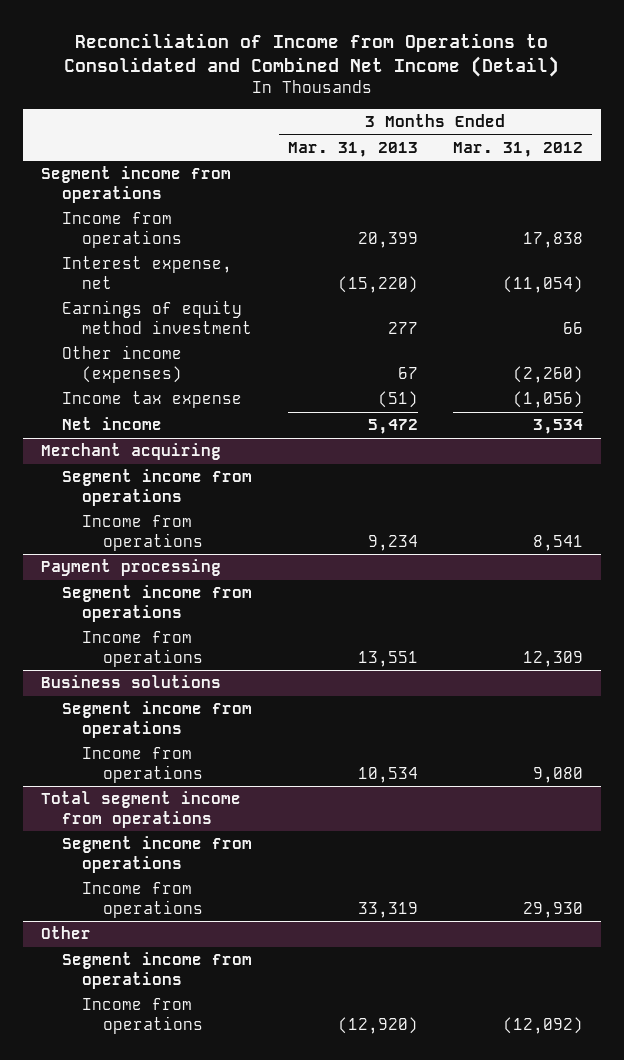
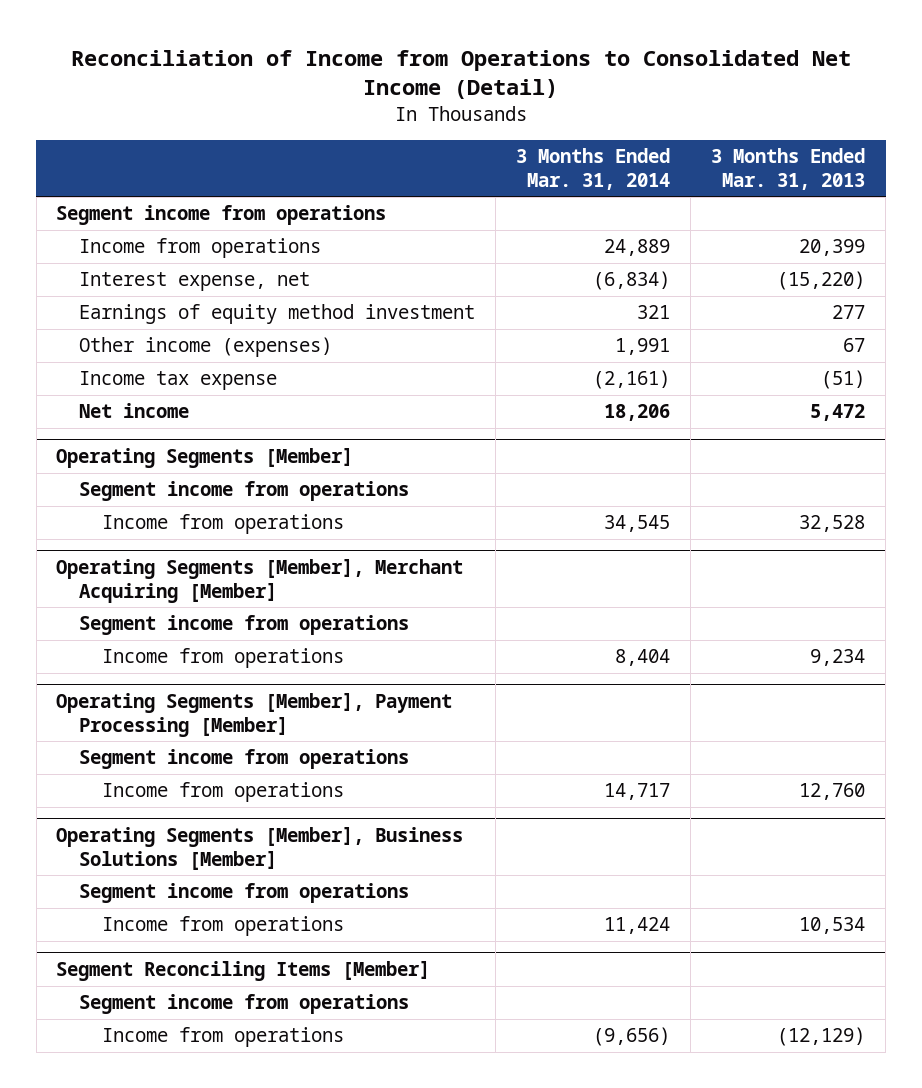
[64,32,560,77] Reconciliation of Income from Operations to Consolidated and Combined Net Income (Detail) -> [70,49,851,100] Reconciliation of Income from Operations to Consolidated Net Income (Detail)
[453,141,584,157] Mar. 31, 2012 -> none
none -> [516,148,671,190] 3 Months Ended Mar. 31, 2014
[40,443,221,461] Merchant acquiring -> none
none -> [56,448,354,469] Operating Segments [Member]
none -> [102,514,345,535] Income from operations
none -> [56,559,464,603] Operating Segments [Member], Merchant Acquiring [Member]
none -> [79,615,410,636] Segment income from operations
[40,559,221,577] Payment processing -> none
none -> [56,693,453,737] Operating Segments [Member], Payment Processing [Member]
[40,675,221,689] Business solutions -> none
[357,650,418,667] 13,551 -> [799,783,866,801] 12,760
none -> [56,827,464,870] Operating Segments [Member], Business Solutions [Member]
[40,791,241,828] Total segment income from operations -> none
[61,836,252,873] Segment income from operations -> none
[82,882,204,918] Income from operations -> none
[40,926,91,940] Other -> none
none -> [56,961,431,982] Segment Reconciling Items [Member]
[337,1016,418,1034] (12,920) -> [777,1027,866,1047] (12,129)

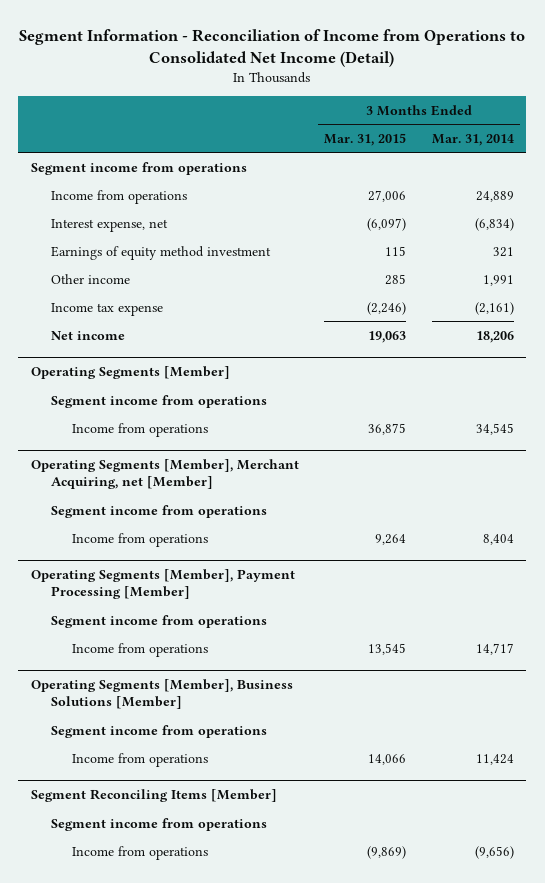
[70,49,851,100] Reconciliation of Income from Operations to Consolidated Net Income (Detail) -> [19,28,526,67] Segment Information - Reconciliation of Income from Operations to Consolidated Net Income (Detail)
[711,148,866,190] 3 Months Ended Mar. 31, 2013 -> none
none -> [324,132,407,146] Mar. 31, 2015
[79,337,333,358] Other income (expenses) -> [51,273,131,284] Other income
[56,559,464,603] Operating Segments [Member], Merchant Acquiring [Member] -> [31,459,300,490] Operating Segments [Member], Merchant Acquiring, net [Member]

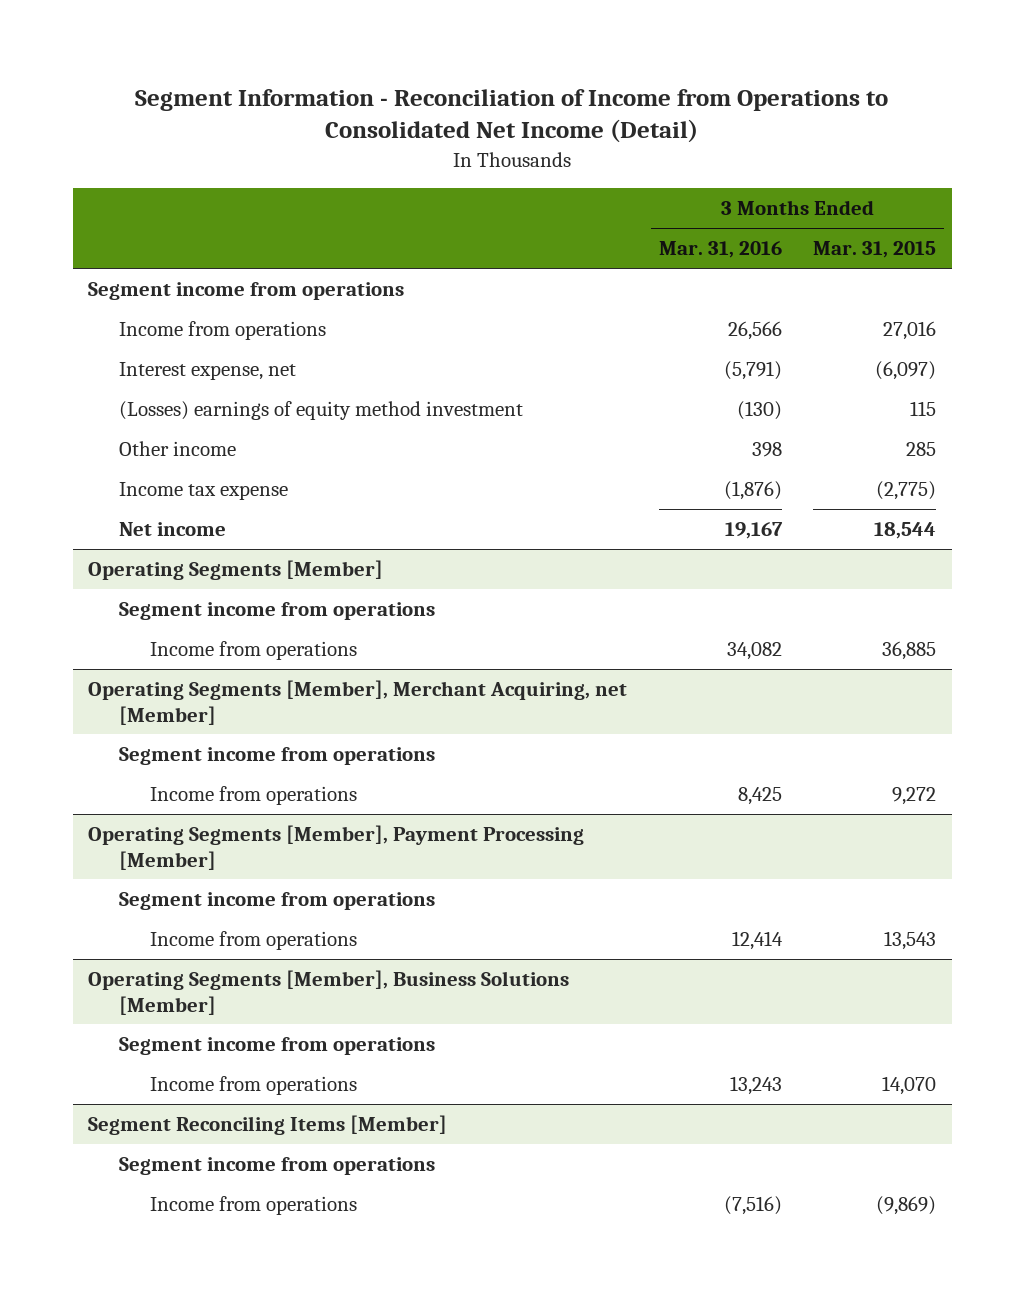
[431,133,514,146] Mar. 31, 2014 -> none
none -> [658,241,782,259] Mar. 31, 2016
[368,189,407,202] 27,006 -> [883,321,937,341] 27,016
[51,245,272,260] Earnings of equity method investment -> [119,401,524,421] (Losses) earnings of equity method investment
[367,301,407,315] (2,246) -> [876,481,937,501] (2,775)
[368,330,407,343] 19,063 -> [874,522,937,540] 18,544
[368,422,407,435] 36,875 -> [882,641,937,661] 36,885
[375,533,407,545] 9,264 -> [892,787,937,806] 9,272
[368,642,407,655] 13,545 -> [884,931,937,951] 13,543
[368,753,407,765] 14,066 -> [882,1076,937,1096] 14,070

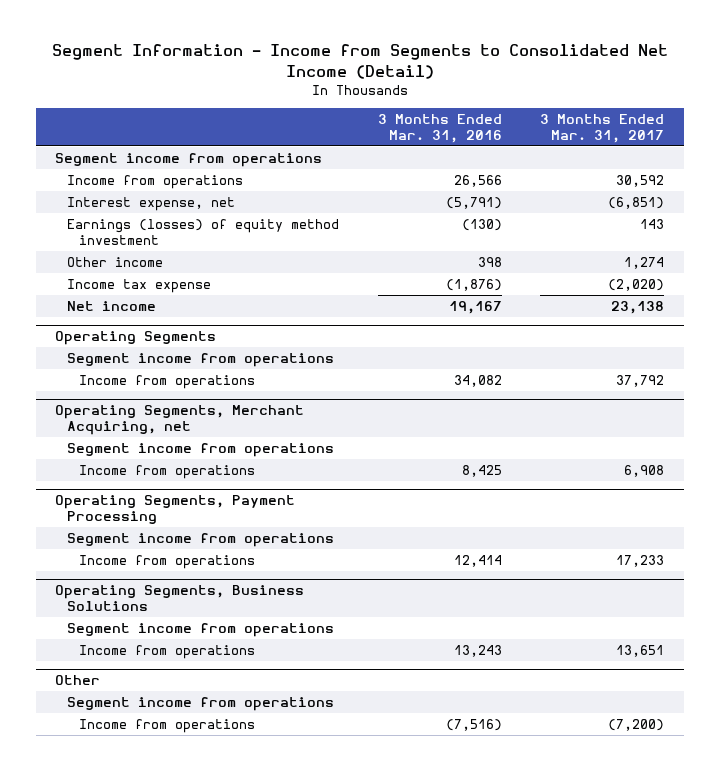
[135,88,889,144] Segment Information - Reconciliation of Income from Operations to Consolidated Net Income (Detail) -> [51,44,668,79] Segment Information - Income from Segments to Consolidated Net Income (Detail)
[813,241,937,259] Mar. 31, 2015 -> none
none -> [540,113,665,143] 3 Months Ended Mar. 31, 2017
[119,401,524,421] (Losses) earnings of equity method investment -> [66,218,339,246] Earnings (losses) of equity method investment
[88,560,384,581] Operating Segments [Member] -> [55,331,217,346] Operating Segments
[88,680,628,725] Operating Segments [Member], Merchant Acquiring, net [Member] -> [55,405,305,436] Operating Segments, Merchant Acquiring, net
[88,825,585,870] Operating Segments [Member], Payment Processing [Member] -> [55,495,296,525] Operating Segments, Payment Processing
[88,970,570,1015] Operating Segments [Member], Business Solutions [Member] -> [55,585,305,612] Operating Segments, Business Solutions
[88,1115,448,1136] Segment Reconciling Items [Member] -> none
none -> [55,675,101,686] Other

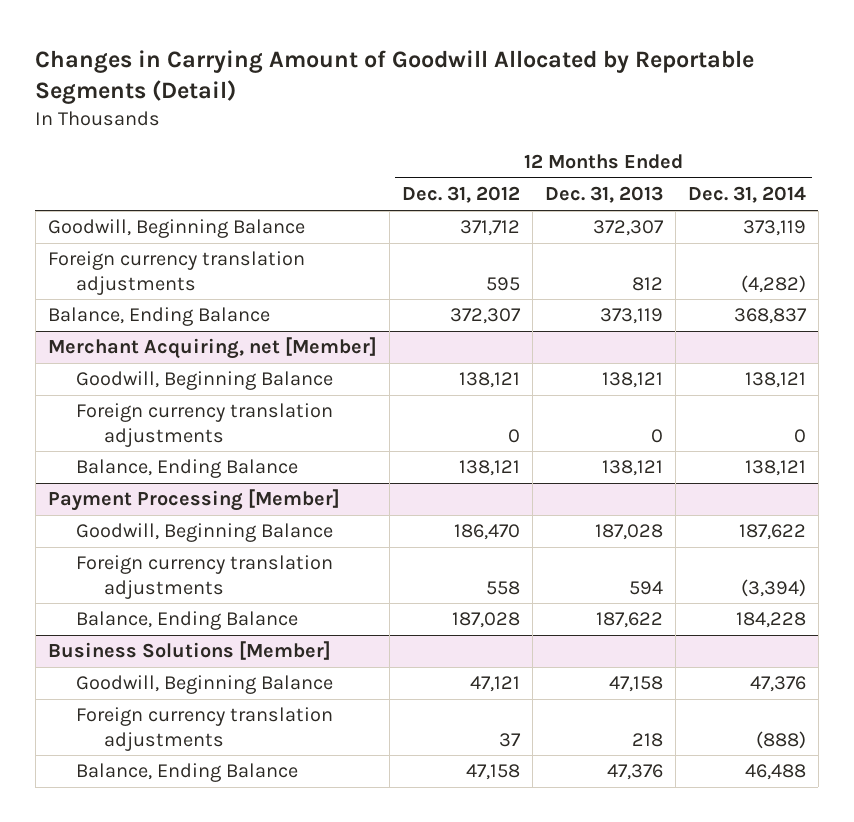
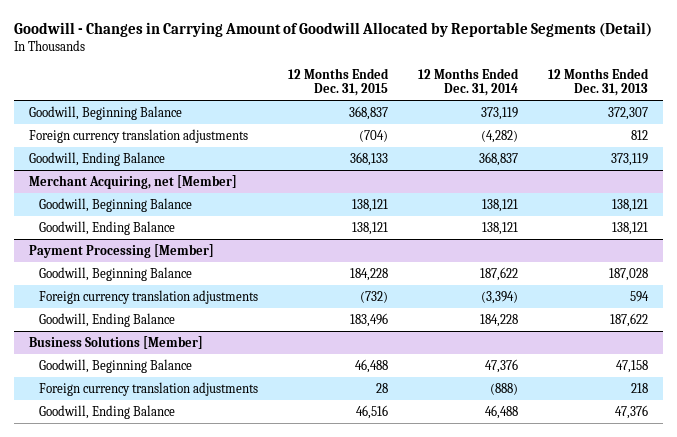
[35,49,755,105] Changes in Carrying Amount of Goodwill Allocated by Reportable Segments (Detail) -> [14,21,653,37] Goodwill - Changes in Carrying Amount of Goodwill Allocated by Reportable Segments (Detail)
[401,186,520,204] Dec. 31, 2012 -> none
none -> [287,67,389,97] 12 Months Ended Dec. 31, 2015
[47,307,270,327] Balance, Ending Balance -> [29,151,166,166] Goodwill, Ending Balance
[75,403,333,447] Foreign currency translation adjustments -> none
[75,459,298,479] Balance, Ending Balance -> [38,220,175,235] Goodwill, Ending Balance
[75,611,298,631] Balance, Ending Balance -> [38,312,175,327] Goodwill, Ending Balance
[75,763,298,783] Balance, Ending Balance -> [38,404,175,419] Goodwill, Ending Balance

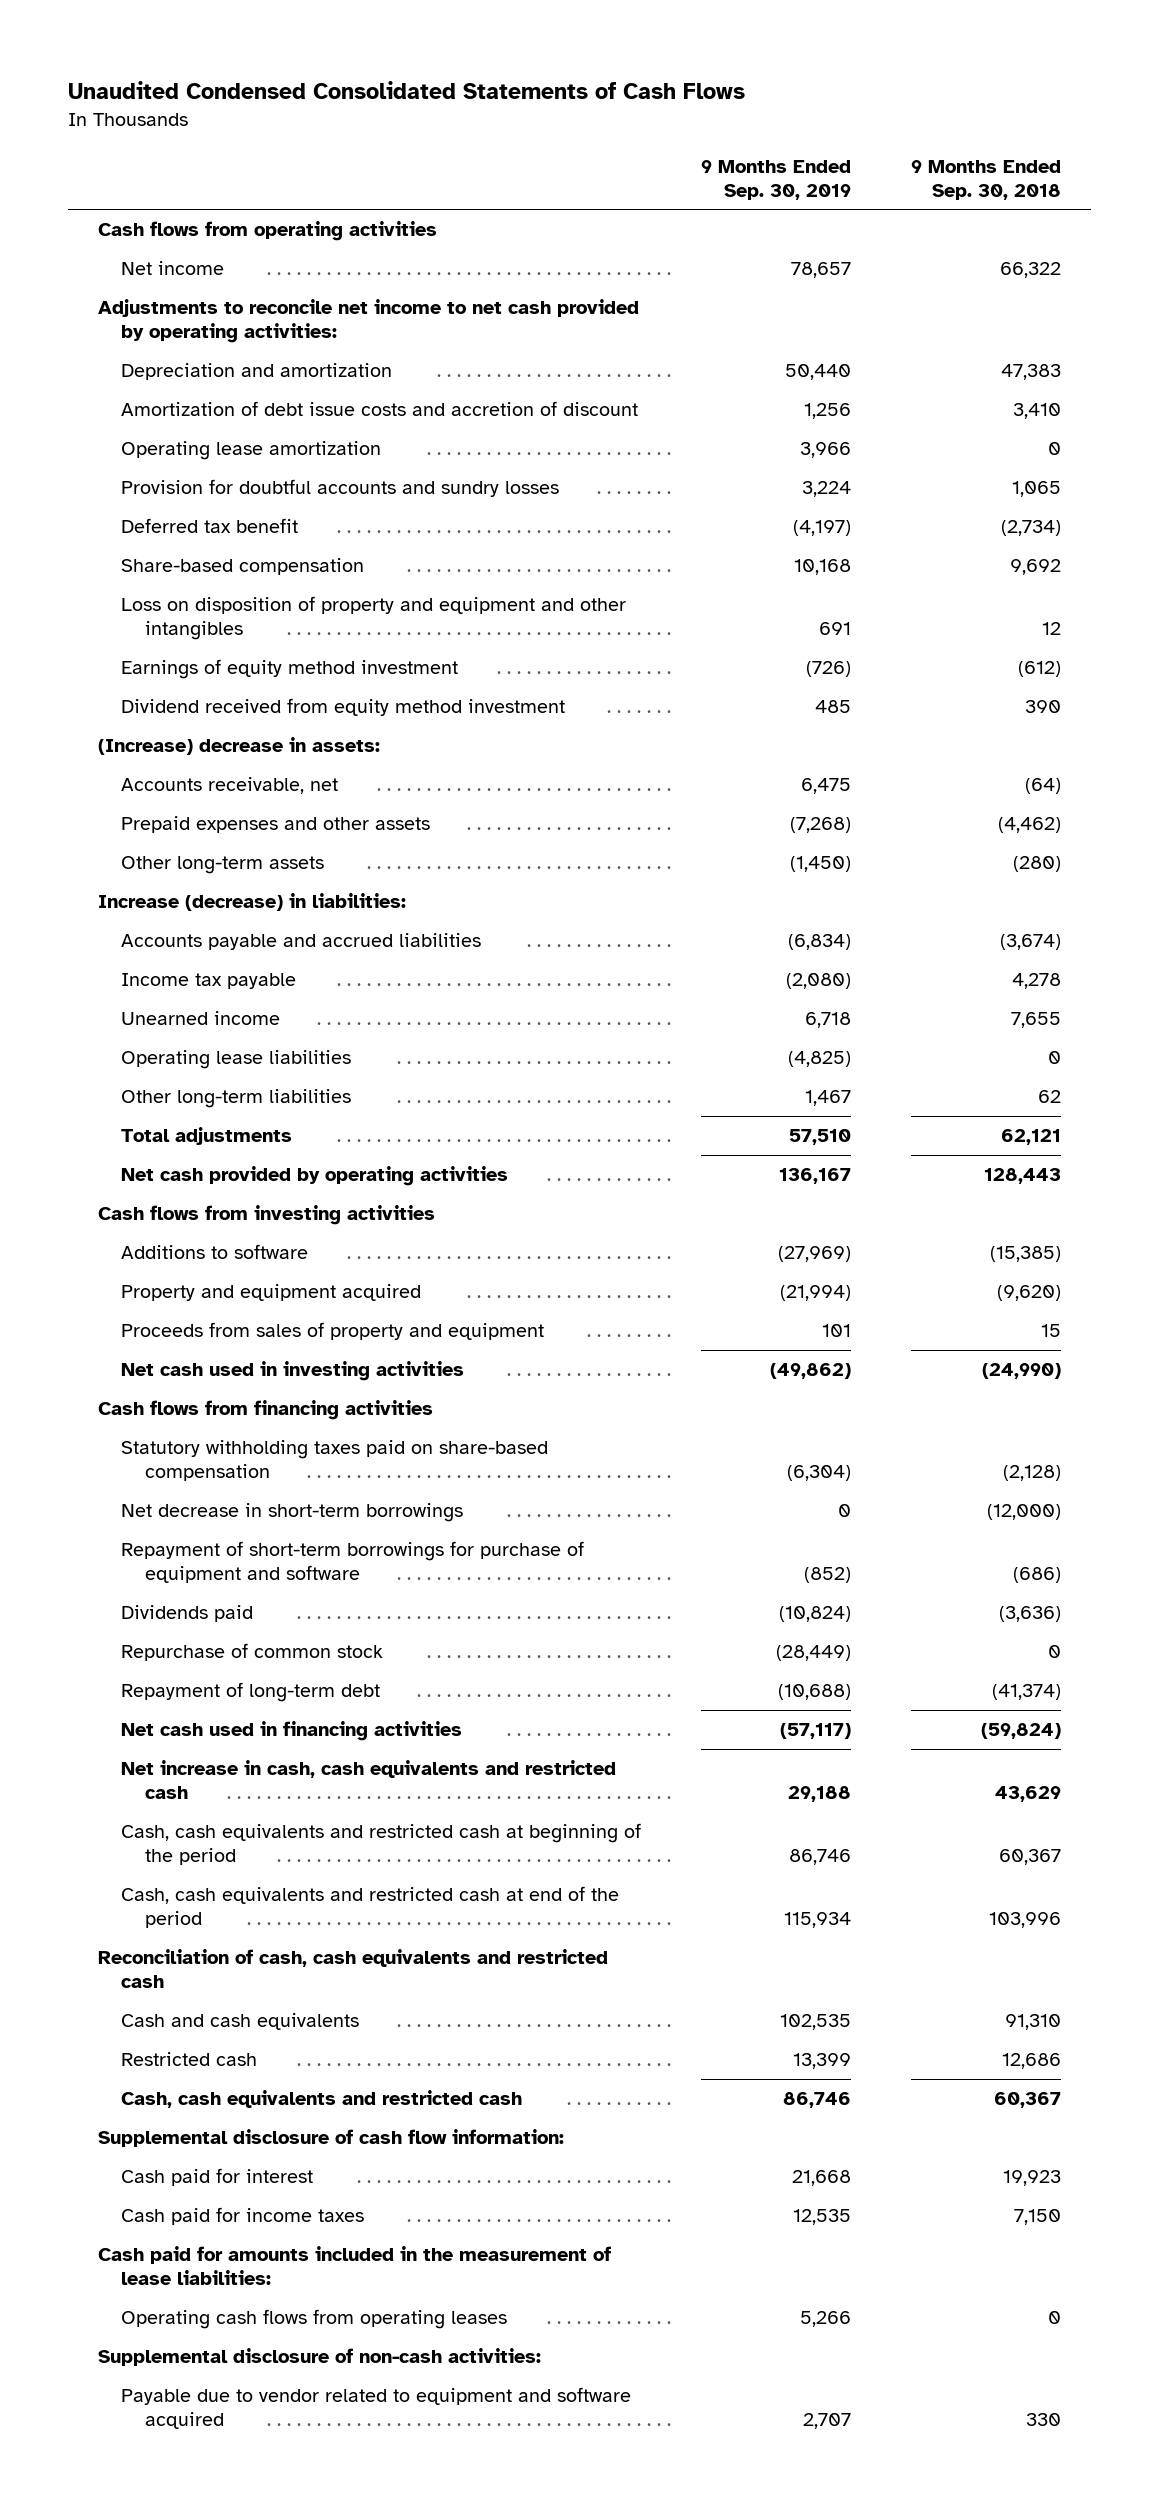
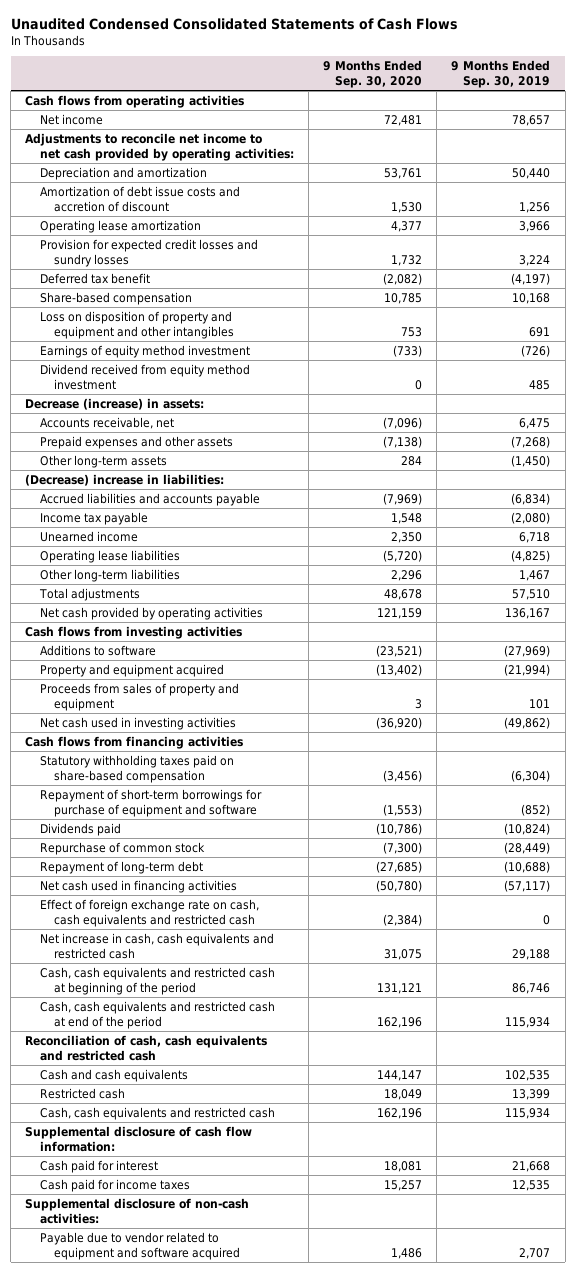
[910,159,1061,200] 9 Months Ended Sep. 30, 2018 -> none
none -> [322,60,422,88] 9 Months Ended Sep. 30, 2020
[121,479,560,498] Provision for doubtful accounts and sundry losses -> [39,238,258,267] Provision for expected credit losses and sundry losses
[97,737,380,756] (Increase) decrease in assets: -> [25,397,205,410] Decrease (increase) in assets:
[97,893,406,912] Increase (decrease) in liabilities: -> [25,473,225,486] (Decrease) increase in liabilities:
[121,933,482,951] Accounts payable and accrued liabilities -> [39,492,260,506] Accrued liabilities and accounts payable
[121,1503,464,1523] Net decrease in short-term borrowings -> none
none -> [39,898,259,927] Effect of foreign exchange rate on cash, cash equivalents and restricted cash
[783,2092,852,2109] 86,746 -> [505,1107,551,1119] 115,934
[97,2246,611,2286] Cash paid for amounts included in the measurement of lease liabilities: -> none
[121,2309,508,2330] Operating cash flows from operating leases -> none

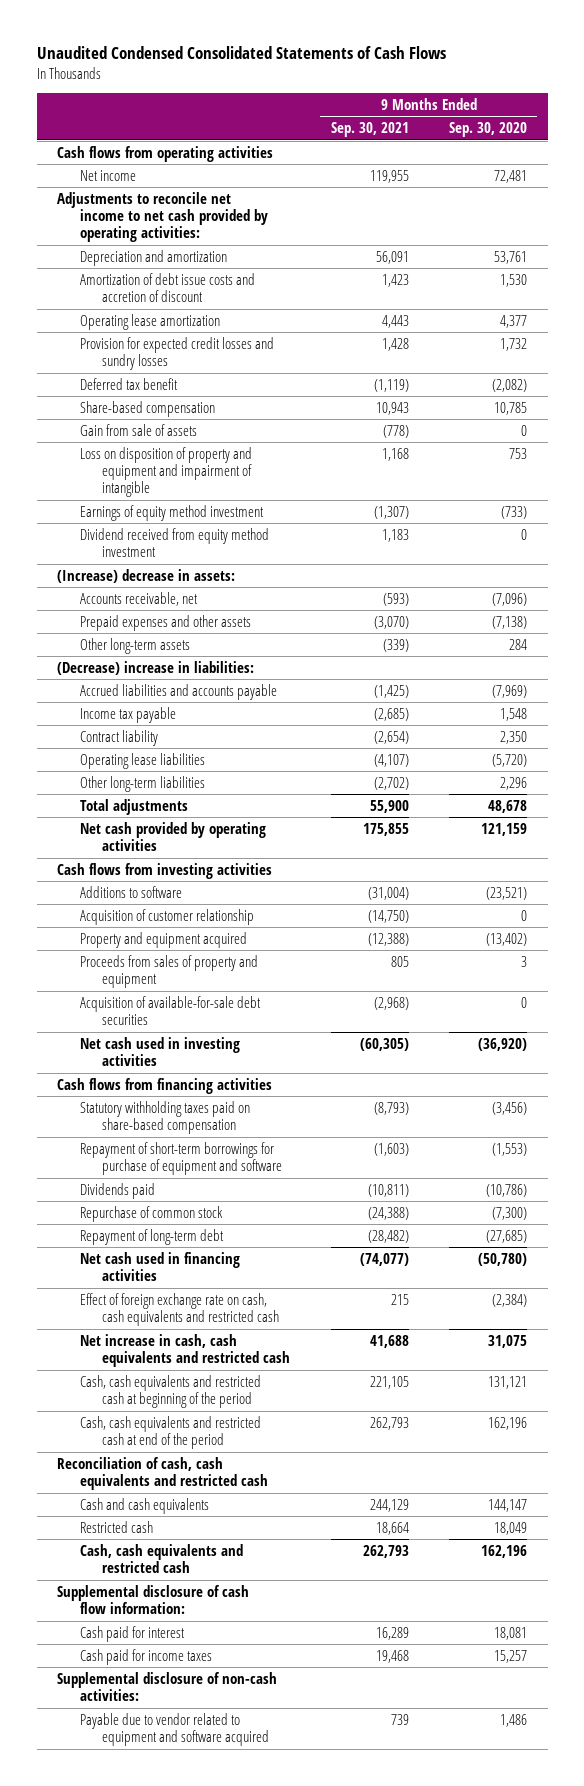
[451,60,551,88] 9 Months Ended Sep. 30, 2019 -> none
none -> [330,122,409,138] Sep. 30, 2021
none -> [79,423,197,436] Gain from sale of assets
[39,310,234,339] Loss on disposition of property and equipment and other intangibles -> [79,446,253,498] Loss on disposition of property and equipment and impairment of intangible
[25,397,205,410] Decrease (increase) in assets: -> [57,568,236,583] (Increase) decrease in assets:
[39,530,138,542] Unearned income -> [79,729,158,746] Contract liability
none -> [79,908,254,925] Acquisition of customer relationship
none -> [79,995,261,1026] Acquisition of available-for-sale debt securities

